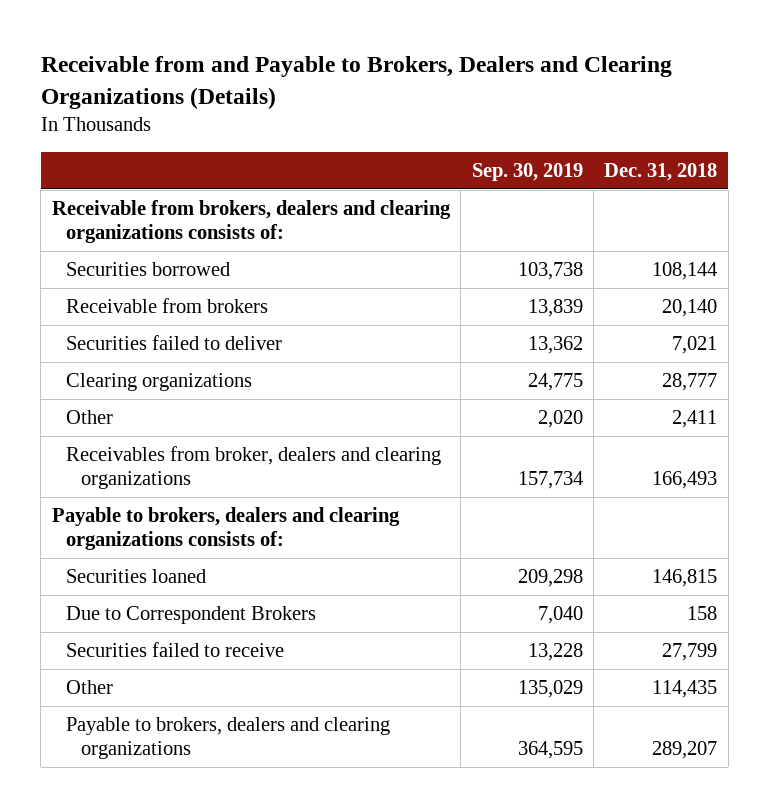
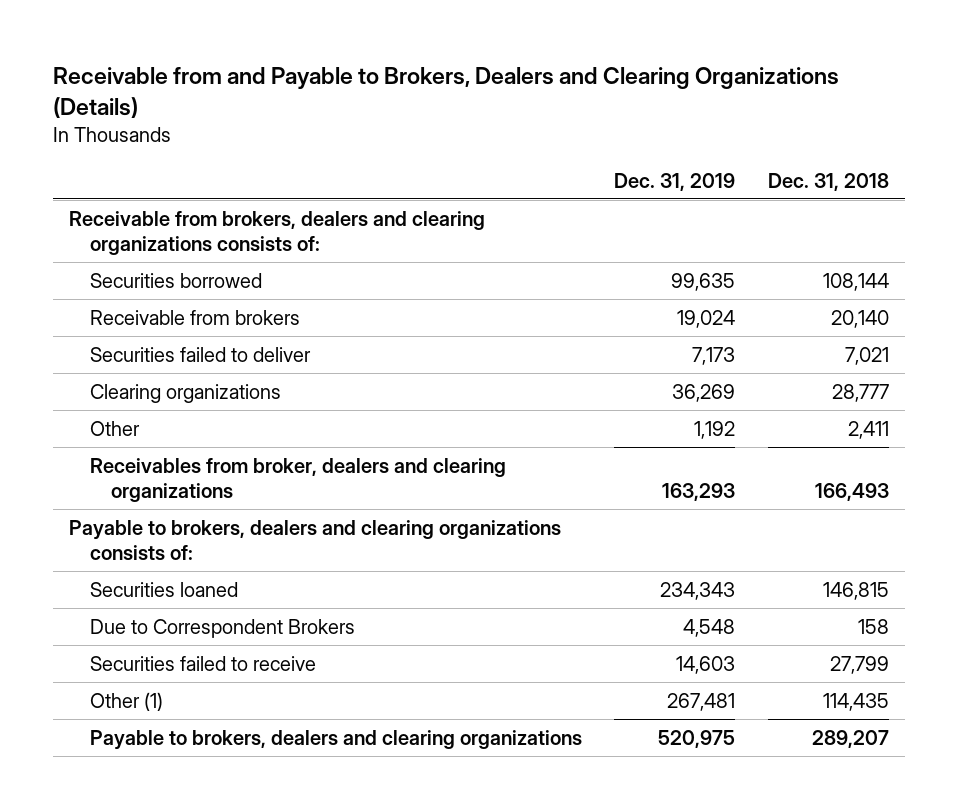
[471,162,583,181] Sep. 30, 2019 -> none
none -> [614,172,736,191] Dec. 31, 2019
[66,680,114,695] Other -> [90,691,164,711] Other (1)

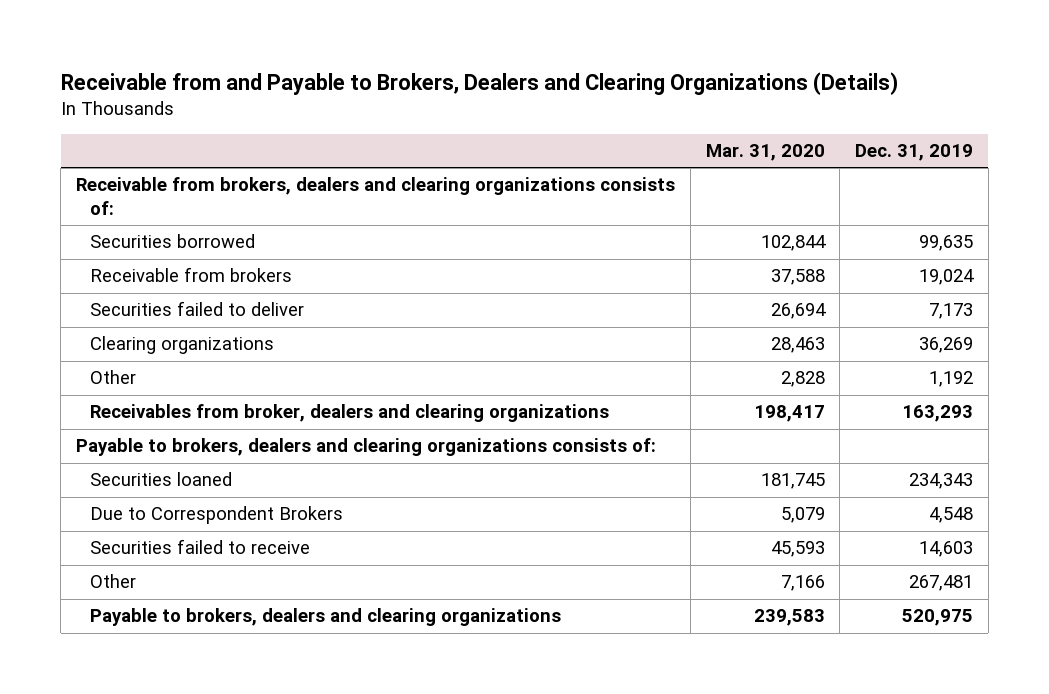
[767,172,889,191] Dec. 31, 2018 -> none
none -> [705,144,825,162] Mar. 31, 2020
[90,691,164,711] Other (1) -> [89,574,136,589] Other

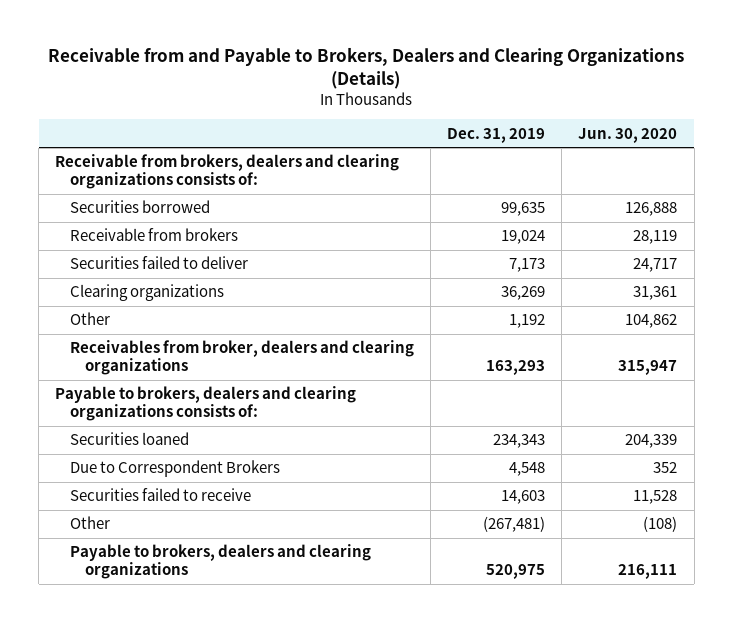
[705,144,825,162] Mar. 31, 2020 -> none
none -> [578,127,678,143] Jun. 30, 2020
[909,575,974,592] 267,481 -> [483,516,546,533] (267,481)

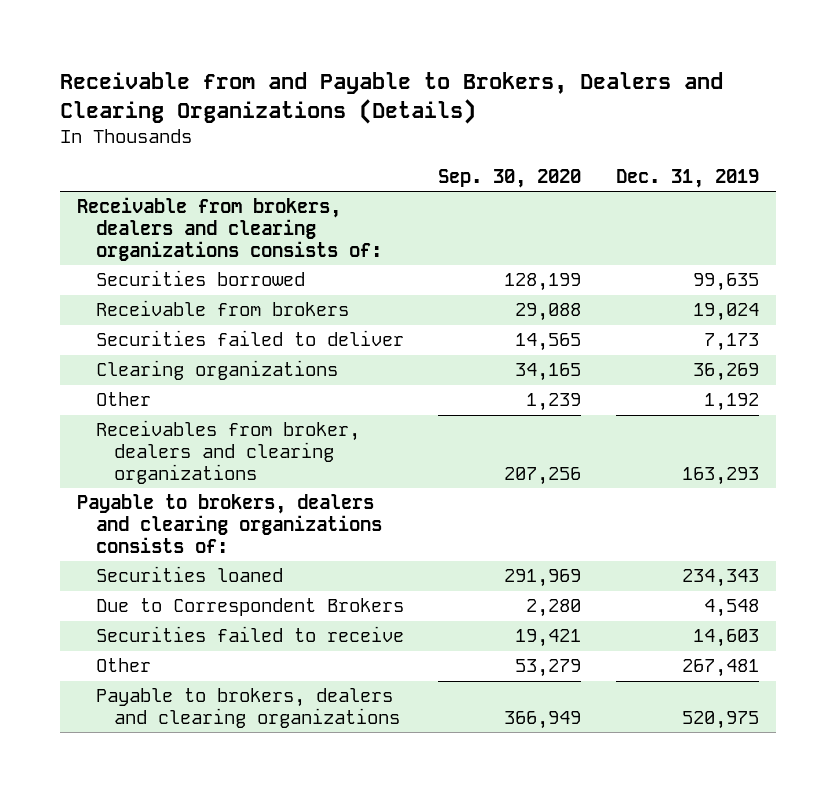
[578,127,678,143] Jun. 30, 2020 -> none
none -> [438,168,582,188] Sep. 30, 2020
[483,516,546,533] (267,481) -> [681,659,759,678] 267,481

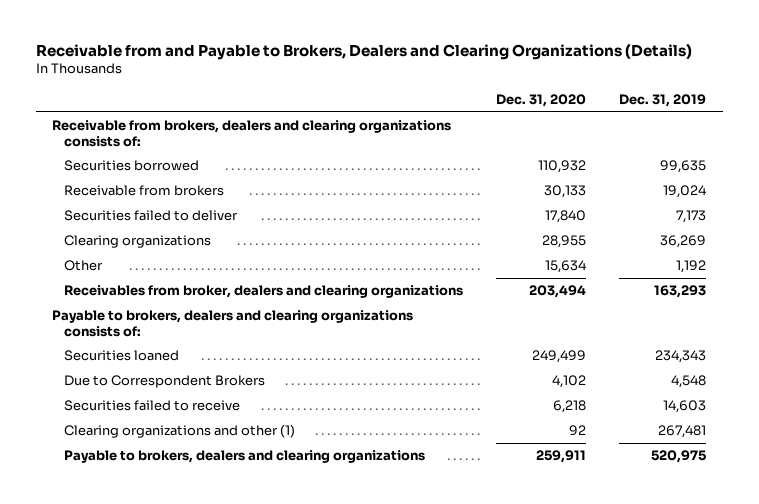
[438,168,582,188] Sep. 30, 2020 -> none
none -> [496,93,587,107] Dec. 31, 2020
[95,658,151,673] Other -> [63,424,295,439] Clearing organizations and other (1)

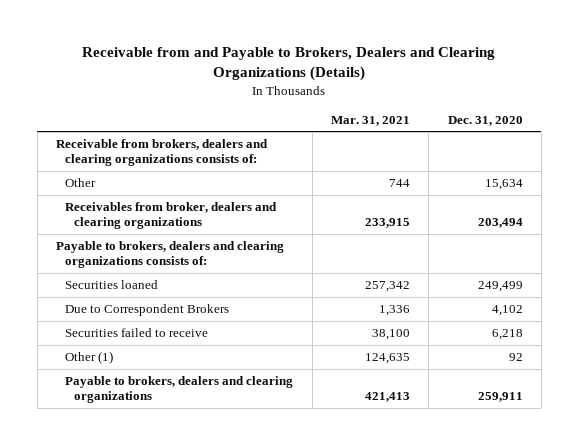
[619,93,707,107] Dec. 31, 2019 -> none
none -> [330,115,410,126] Mar. 31, 2021
[63,160,199,172] Securities borrowed -> none
[63,185,224,197] Receivable from brokers -> none
[63,210,238,222] Securities failed to deliver -> none
[63,235,211,249] Clearing organizations -> none
[63,424,295,439] Clearing organizations and other (1) -> [65,351,114,365] Other (1)

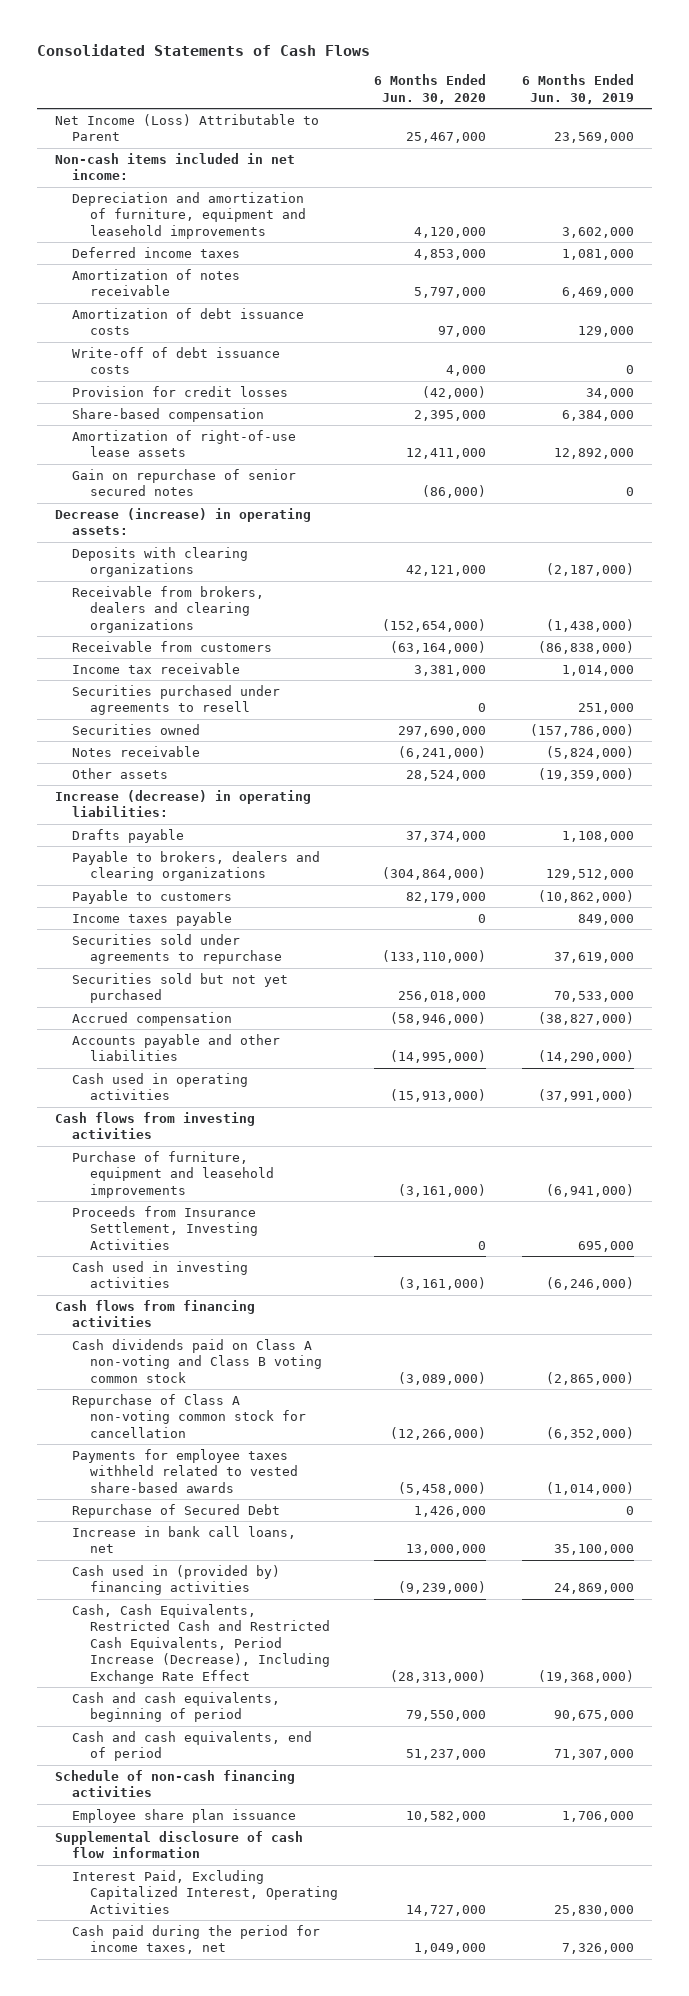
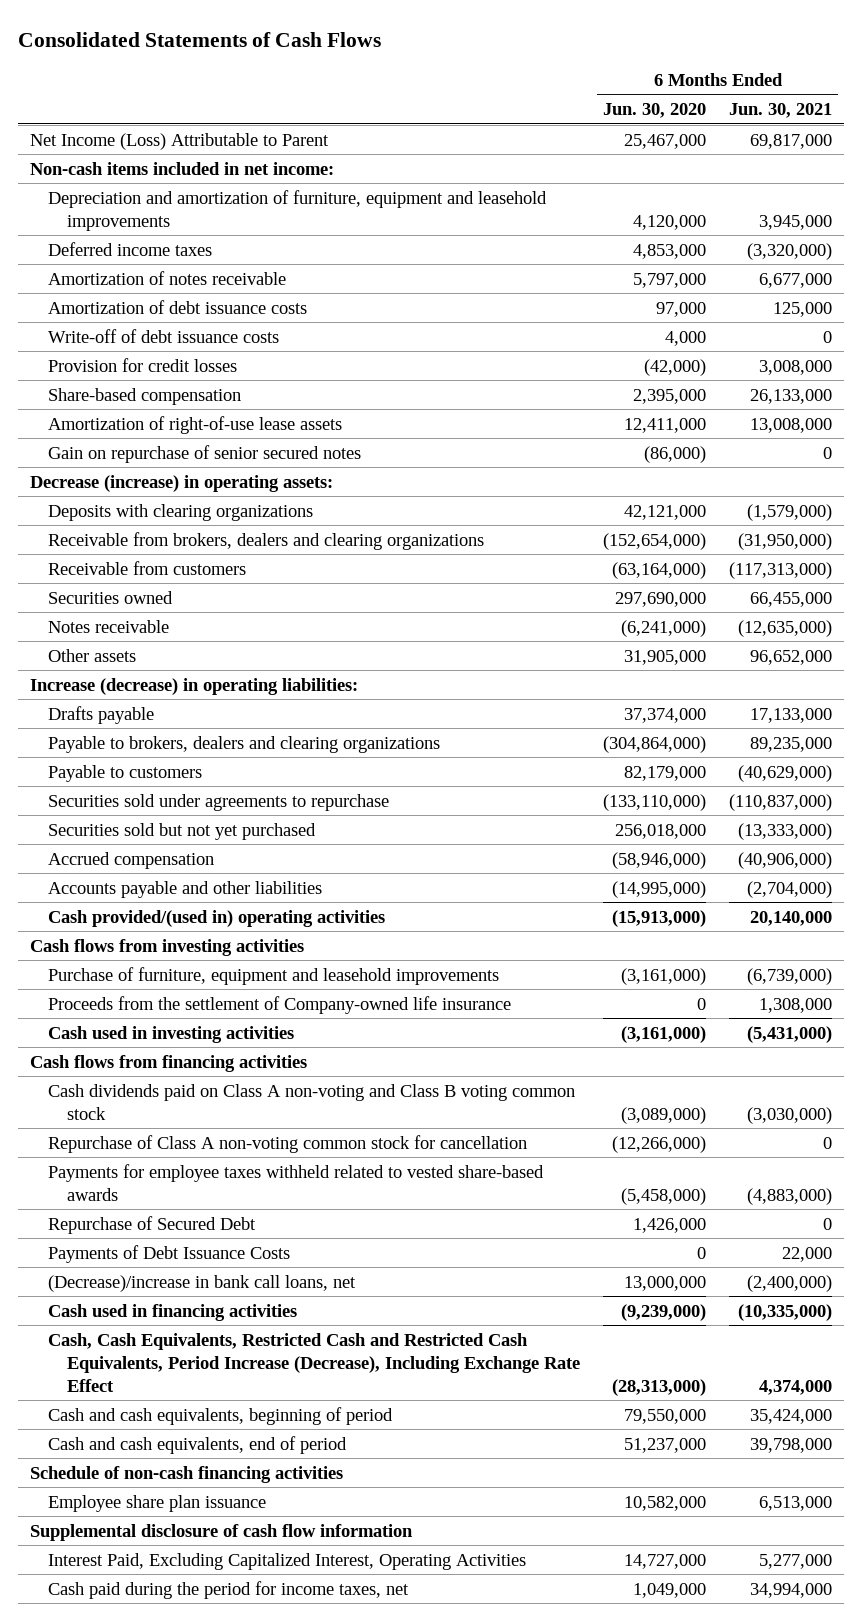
[522,74,635,104] 6 Months Ended Jun. 30, 2019 -> none
none -> [729,103,833,119] Jun. 30, 2021
[72,662,241,674] Income tax receivable -> none
[72,684,281,716] Securities purchased under agreements to resell -> none
[406,769,487,781] 28,524,000 -> [624,649,707,665] 31,905,000
[72,911,233,926] Income taxes payable -> none
[72,1072,249,1101] Cash used in operating activities -> [48,909,386,927] Cash provided/(used in) operating activities
[72,1205,259,1250] Proceeds from Insurance Settlement, Investing Activities -> [48,995,512,1014] Proceeds from the settlement of Company-owned life insurance
none -> [48,1244,291,1263] Payments of Debt Issuance Costs
[72,1525,297,1554] Increase in bank call loans, net -> [48,1274,357,1292] (Decrease)/increase in bank call loans, net
[72,1564,281,1596] Cash used in (provided by) financing activities -> [48,1303,298,1321] Cash used in financing activities

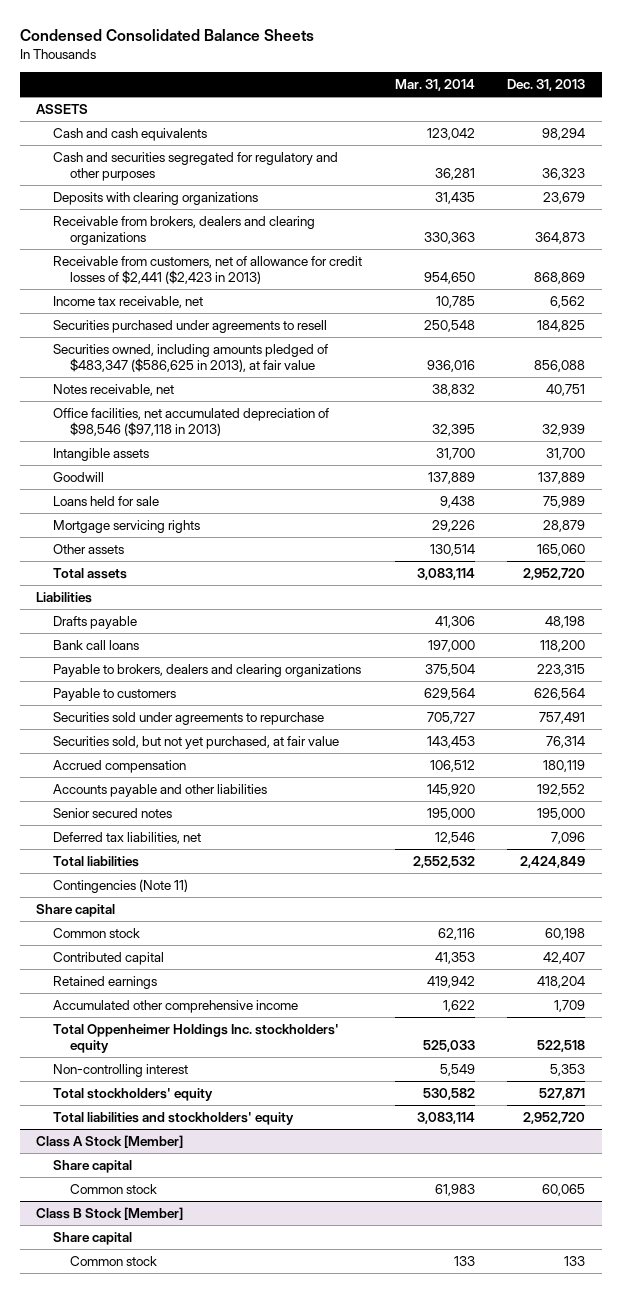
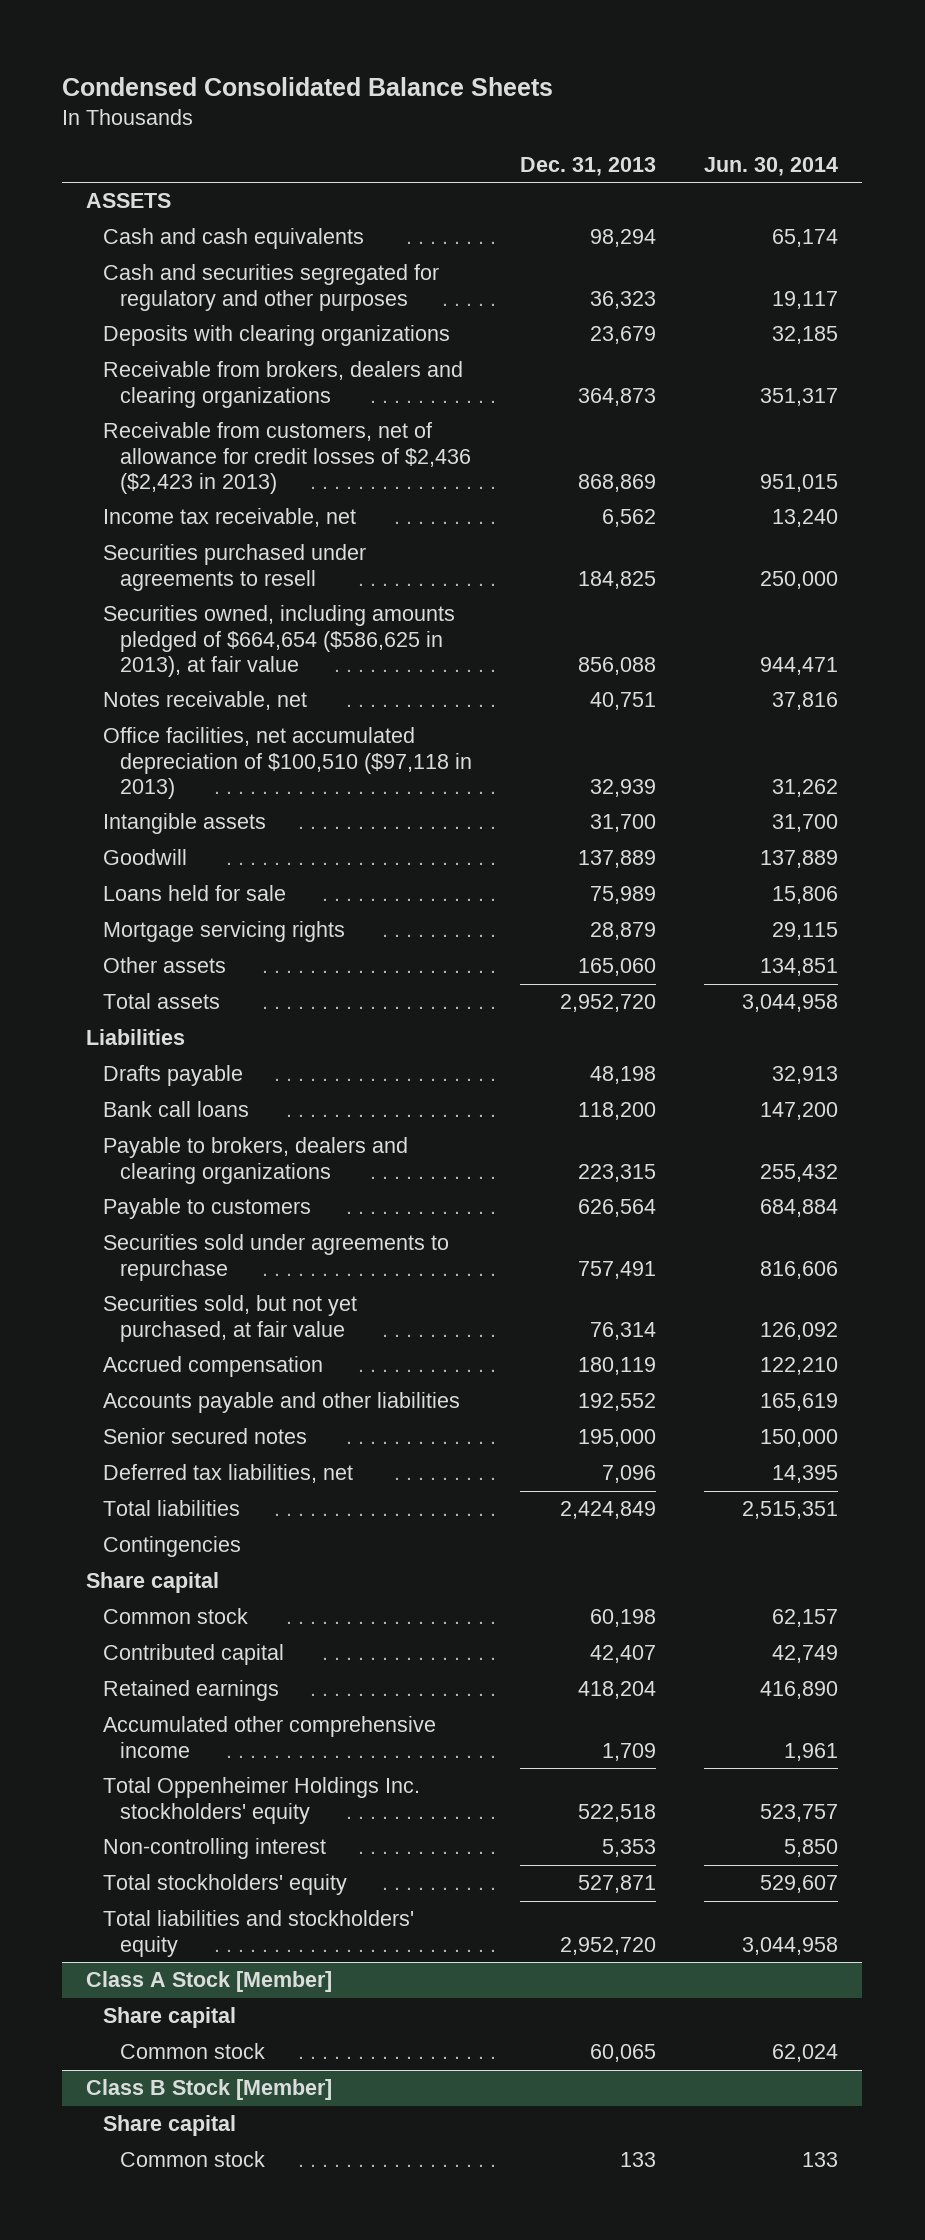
[394,79,475,92] Mar. 31, 2014 -> none
none -> [704,156,839,176] Jun. 30, 2014
[52,255,362,285] Receivable from customers, net of allowance for credit losses of $2,441 ($2,423 in 2013) -> [103,422,472,494] Receivable from customers, net of allowance for credit losses of $2,436 ($2,423 in 2013)
[52,343,328,373] Securities owned, including amounts pledged of $483,347 ($586,625 in 2013), at fair value -> [103,605,456,677] Securities owned, including amounts pledged of $664,654 ($586,625 in 2013), at fair value
[52,407,329,437] Office facilities, net accumulated depreciation of $98,546 ($97,118 in 2013) -> [103,727,473,799] Office facilities, net accumulated depreciation of $100,510 ($97,118 in 2013)
[52,878,188,893] Contingencies (Note 11) -> [103,1536,242,1558] Contingencies

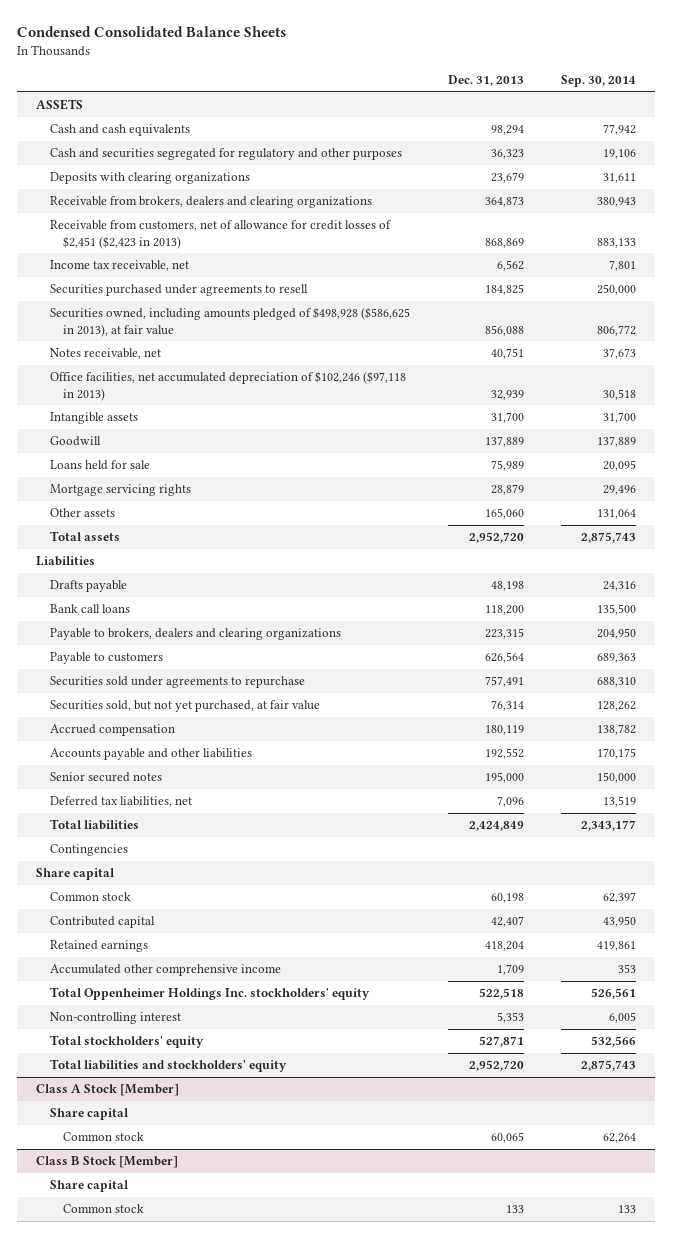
[704,156,839,176] Jun. 30, 2014 -> none
none -> [561,74,637,87] Sep. 30, 2014
[103,422,472,494] Receivable from customers, net of allowance for credit losses of $2,436 ($2,423 in 2013) -> [49,220,392,249] Receivable from customers, net of allowance for credit losses of $2,451 ($2,423 in 2013)
[103,605,456,677] Securities owned, including amounts pledged of $664,654 ($586,625 in 2013), at fair value -> [49,307,410,337] Securities owned, including amounts pledged of $498,928 ($586,625 in 2013), at fair value
[103,727,473,799] Office facilities, net accumulated depreciation of $100,510 ($97,118 in 2013) -> [49,371,406,401] Office facilities, net accumulated depreciation of $102,246 ($97,118 in 2013)

